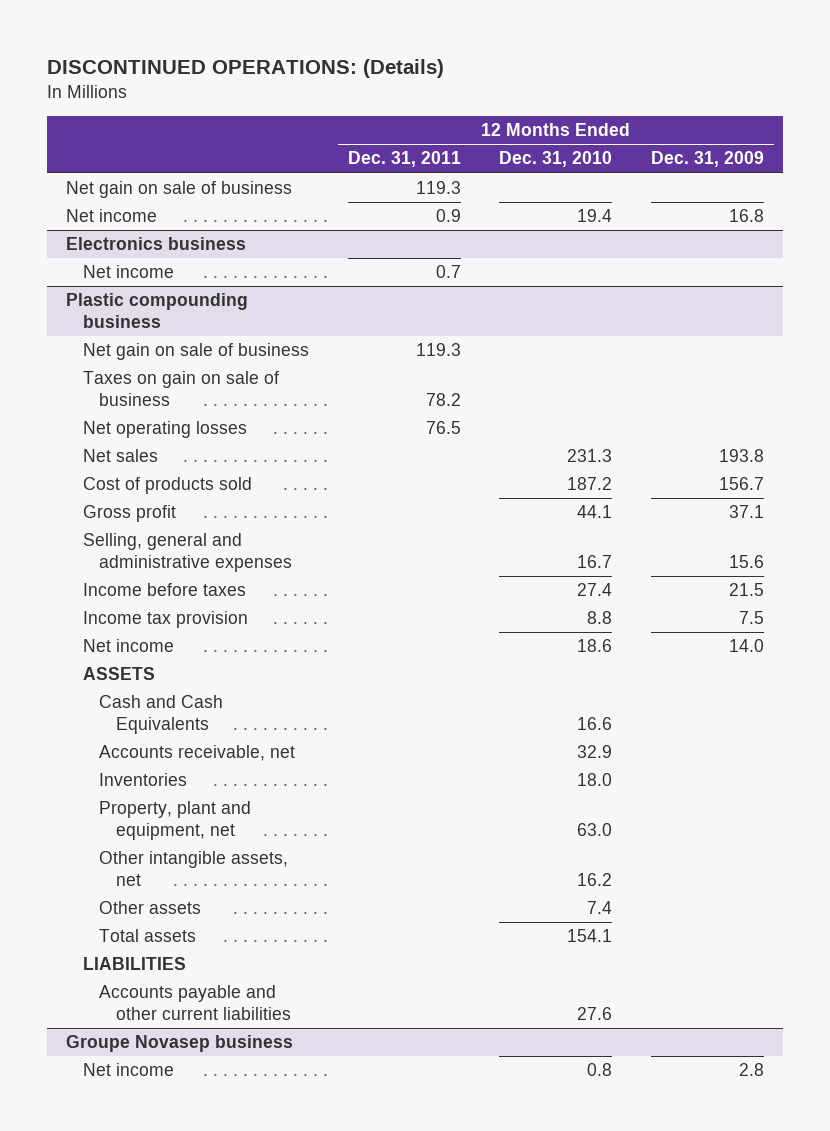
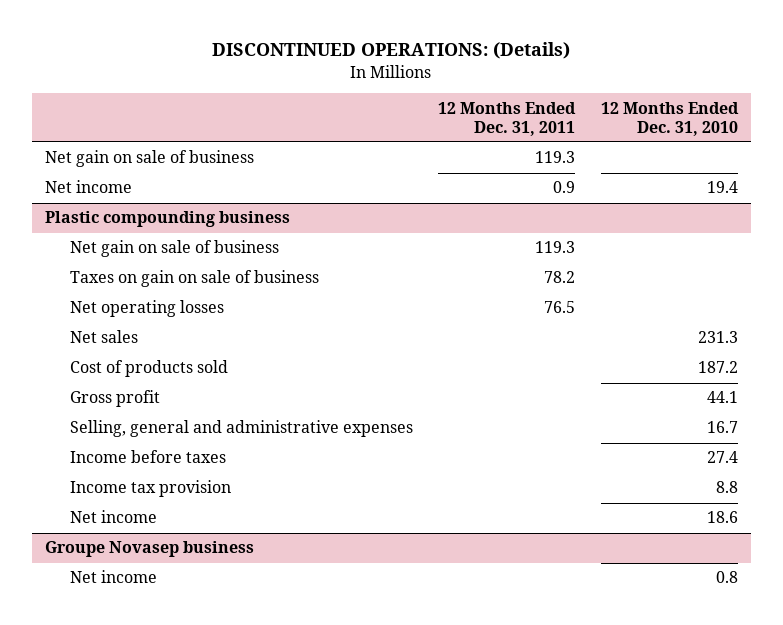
[651,151,765,168] Dec. 31, 2009 -> none
[66,237,247,251] Electronics business -> none
[82,265,174,279] Net income -> none
[82,667,155,681] ASSETS -> none
[99,695,224,735] Cash and Cash Equivalents -> none
[99,745,296,762] Accounts receivable, net -> none
[99,773,188,787] Inventories -> none
[99,801,252,841] Property, plant and equipment, net -> none
[99,851,289,887] Other intangible assets, net -> none
[99,901,202,915] Other assets -> none
[99,929,197,943] Total assets -> none
[82,957,186,971] LIABILITIES -> none
[99,985,291,1021] Accounts payable and other current liabilities -> none

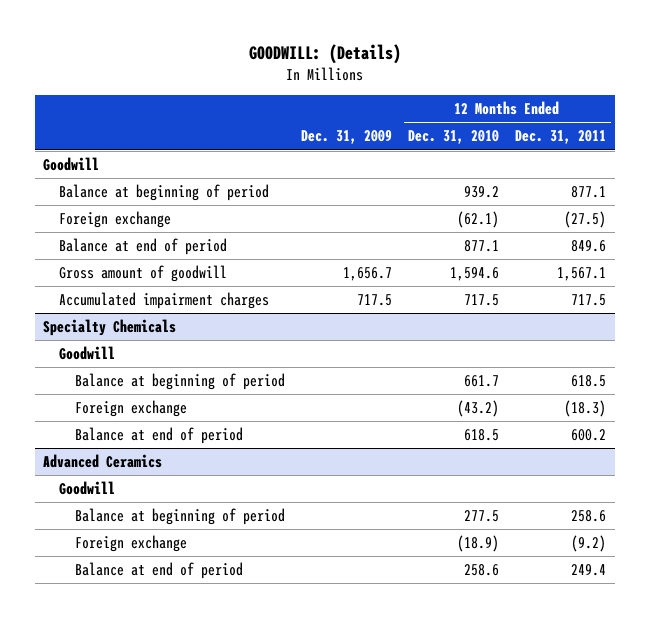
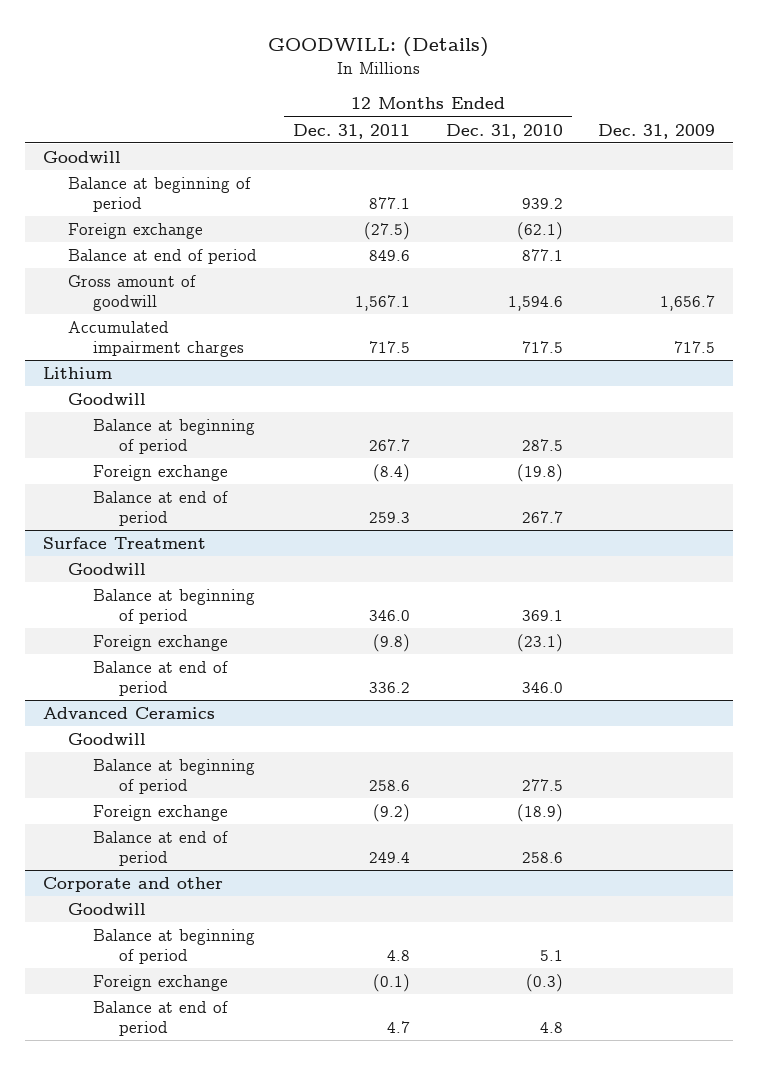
[42,319,176,337] Specialty Chemicals -> none
none -> [43,366,113,379] Lithium
[464,375,500,388] 661.7 -> [521,438,563,451] 287.5
[571,375,607,388] 618.5 -> [369,438,411,451] 267.7
[457,400,500,418] (43.2) -> [516,463,563,482] (19.8)
[564,400,607,418] (18.3) -> [373,463,411,482] (8.4)
[464,429,500,442] 618.5 -> [521,510,563,523] 267.7
[571,429,607,442] 600.2 -> [369,511,411,523] 259.3
none -> [43,536,207,549] Surface Treatment
none -> [68,562,147,575] Goodwill
none -> [93,588,256,624] Balance at beginning of period
none -> [93,634,229,651] Foreign exchange
none -> [93,660,229,696] Balance at end of period
none -> [43,876,224,892] Corporate and other
none -> [68,902,147,915] Goodwill
none -> [93,928,256,964] Balance at beginning of period
none -> [93,974,229,991] Foreign exchange
none -> [93,1000,229,1036] Balance at end of period

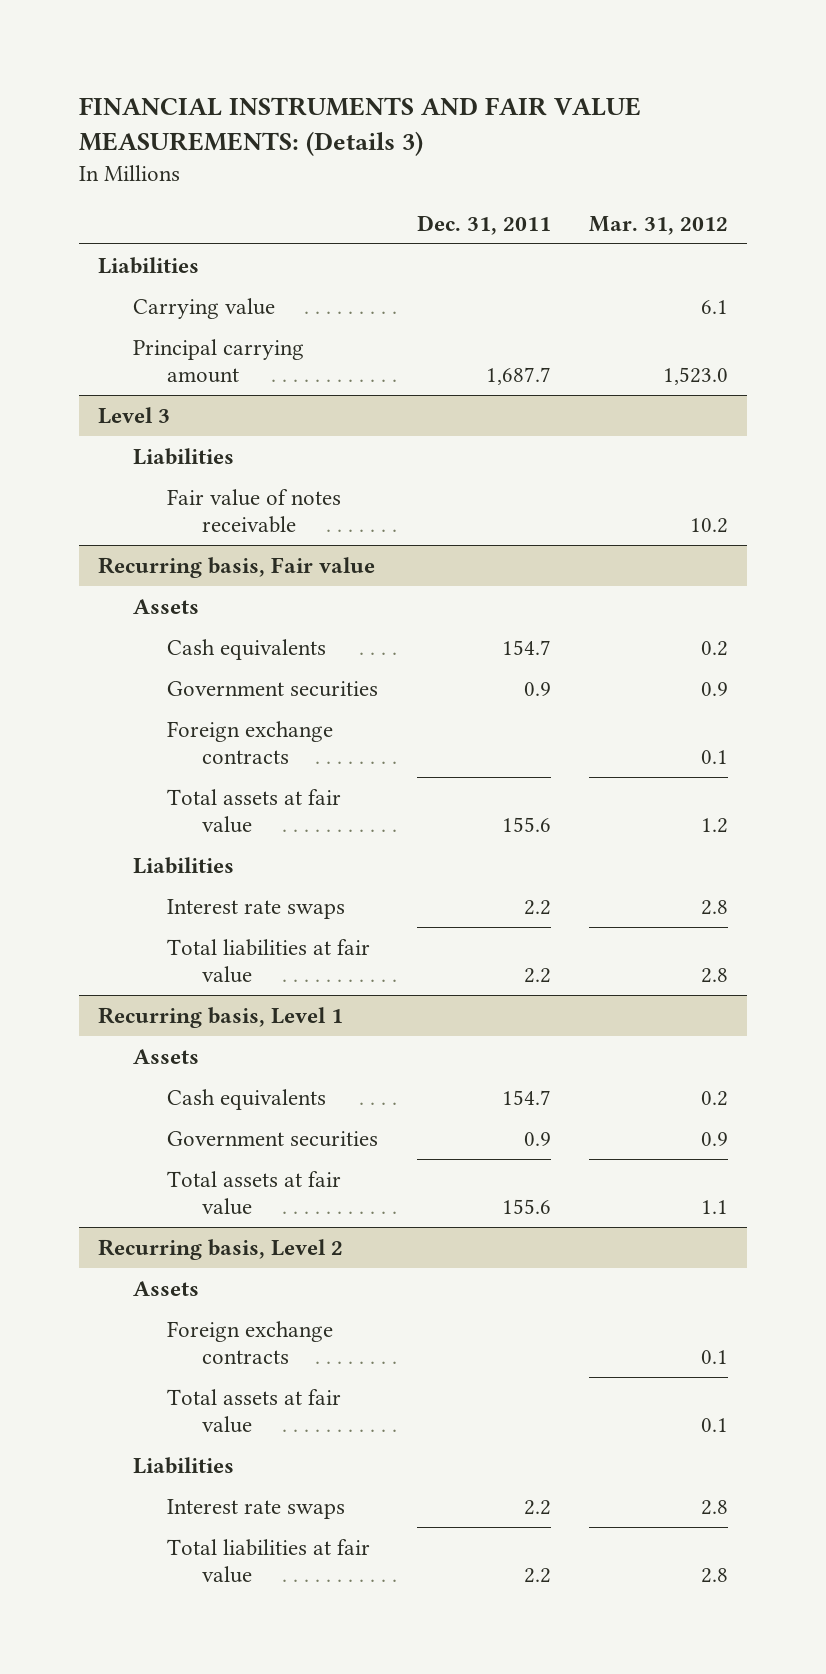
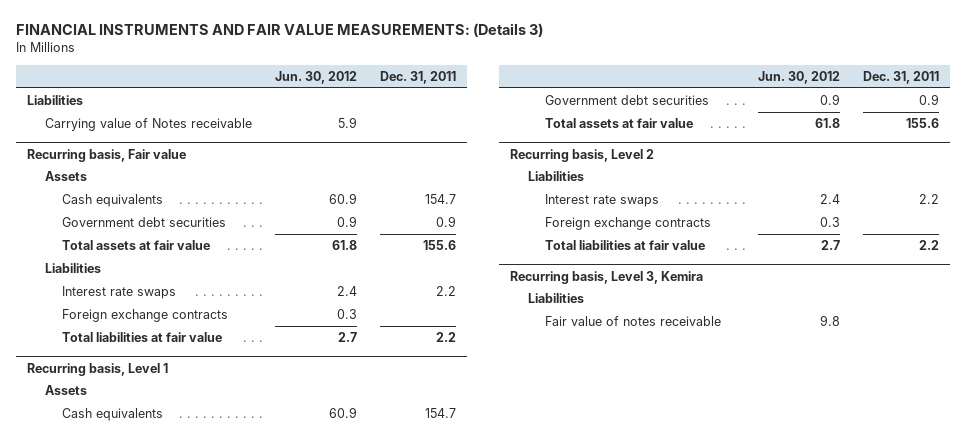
[588,215,728,235] Mar. 31, 2012 -> none
none -> [274,70,357,84] Jun. 30, 2012
[132,338,304,383] Principal carrying amount -> none
[98,406,171,424] Level 3 -> none
[132,447,234,465] Liabilities -> none
[167,488,342,533] Fair value of notes receivable -> none
[132,297,275,319] Carrying value -> [44,117,252,131] Carrying value of Notes receivable
[167,680,379,697] Government securities -> [61,216,226,227] Government debt securities
[167,720,334,764] Foreign exchange contracts -> [61,308,228,322] Foreign exchange contracts
[167,1130,379,1147] Government securities -> [545,94,710,105] Government debt securities
[132,1280,199,1296] Assets -> none
[167,1388,342,1433] Total assets at fair value -> none
[167,1320,334,1364] Foreign exchange contracts -> [545,216,712,230] Foreign exchange contracts
none -> [510,270,704,284] Recurring basis, Level 3, Kemira
none -> [527,292,584,303] Liabilities
none -> [545,315,722,326] Fair value of notes receivable

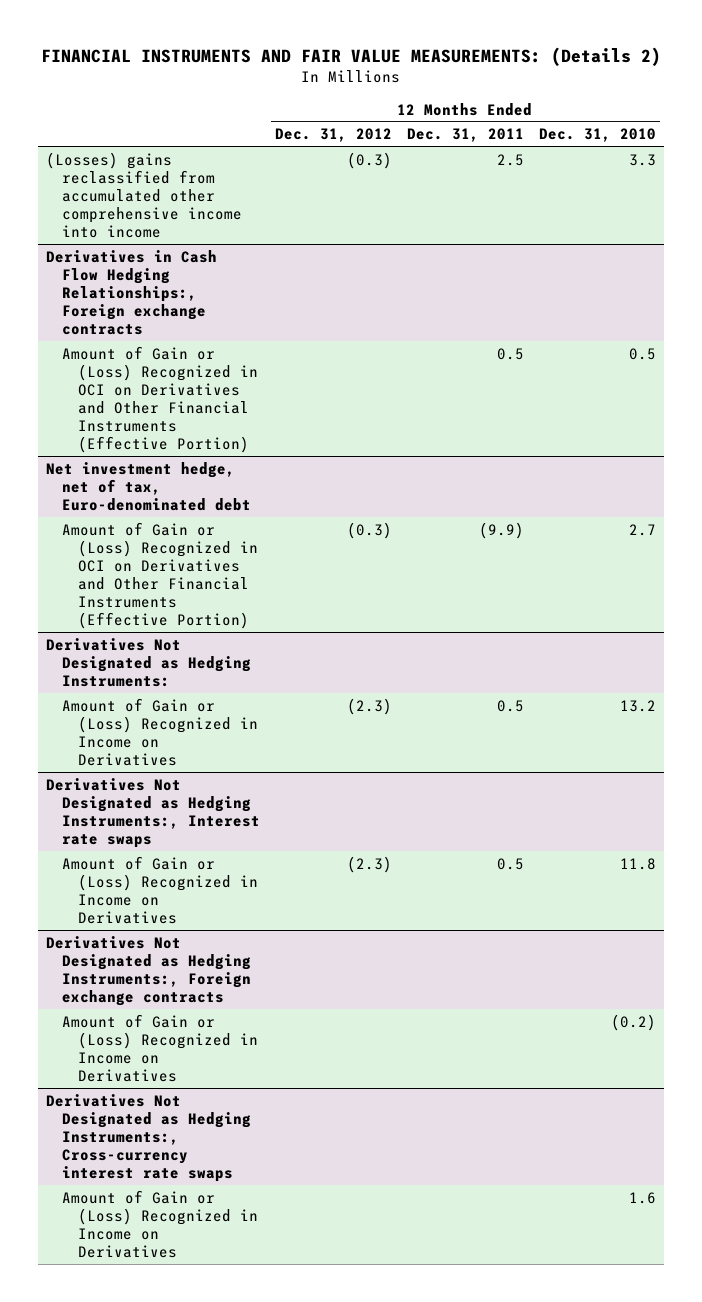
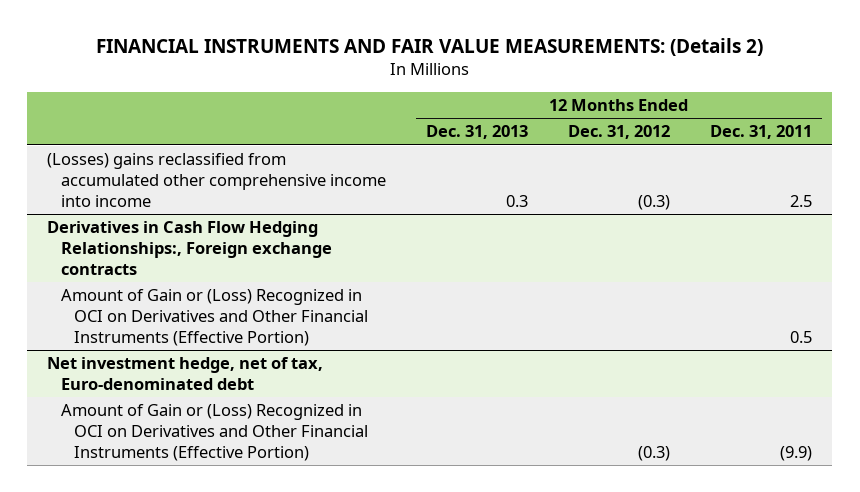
[539,128,657,143] Dec. 31, 2010 -> none
none -> [425,125,528,140] Dec. 31, 2013
[45,637,251,687] Derivatives Not Designated as Hedging Instruments: -> none
[61,697,258,766] Amount of Gain or (Loss) Recognized in Income on Derivatives -> none
[45,777,260,848] Derivatives Not Designated as Hedging Instruments:, Interest rate swaps -> none
[61,855,258,924] Amount of Gain or (Loss) Recognized in Income on Derivatives -> none
[45,935,251,1006] Derivatives Not Designated as Hedging Instruments:, Foreign exchange contracts -> none
[61,1013,258,1082] Amount of Gain or (Loss) Recognized in Income on Derivatives -> none
[45,1093,251,1182] Derivatives Not Designated as Hedging Instruments:, Cross-currency interest rate swaps -> none
[61,1189,258,1258] Amount of Gain or (Loss) Recognized in Income on Derivatives -> none

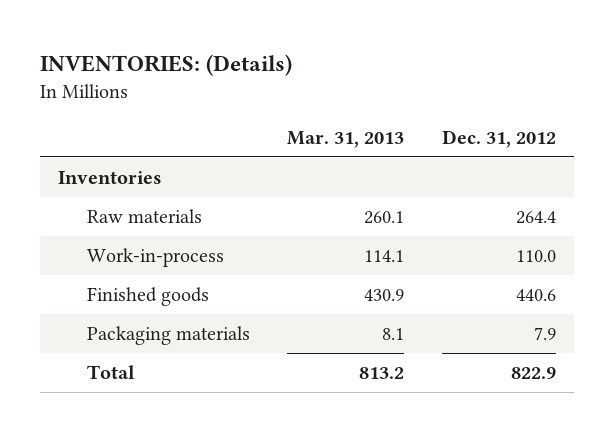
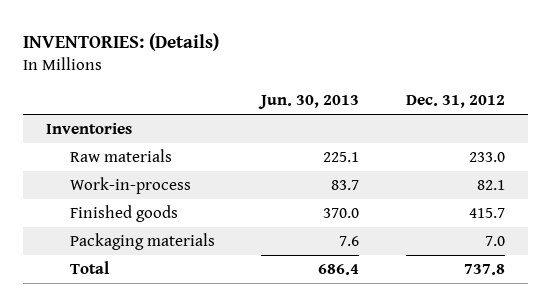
[287,130,405,148] Mar. 31, 2013 -> none
none -> [258,95,360,110] Jun. 30, 2013
[515,210,556,224] 264.4 -> [468,152,505,163] 233.0
[515,249,556,262] 110.0 -> [476,180,505,191] 82.1
[515,288,556,301] 440.6 -> [468,208,505,219] 415.7
[533,326,556,340] 7.9 -> [484,236,505,247] 7.0
[510,366,556,379] 822.9 -> [463,264,505,276] 737.8

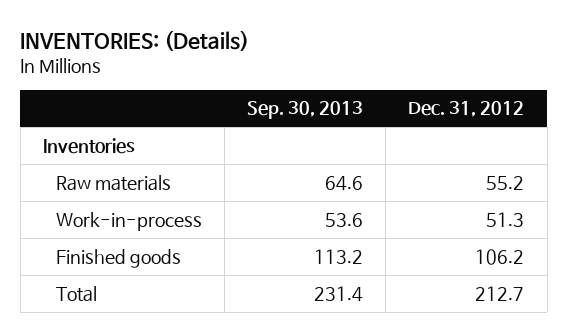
[258,95,360,110] Jun. 30, 2013 -> none
none -> [247,101,364,120] Sep. 30, 2013
[69,233,215,251] Packaging materials -> none
[468,152,505,163] 233.0 -> [486,175,525,190] 55.2
[476,180,505,191] 82.1 -> [486,211,525,227] 51.3
[468,208,505,219] 415.7 -> [475,248,525,265] 106.2
[463,264,505,276] 737.8 -> [475,285,525,301] 212.7

